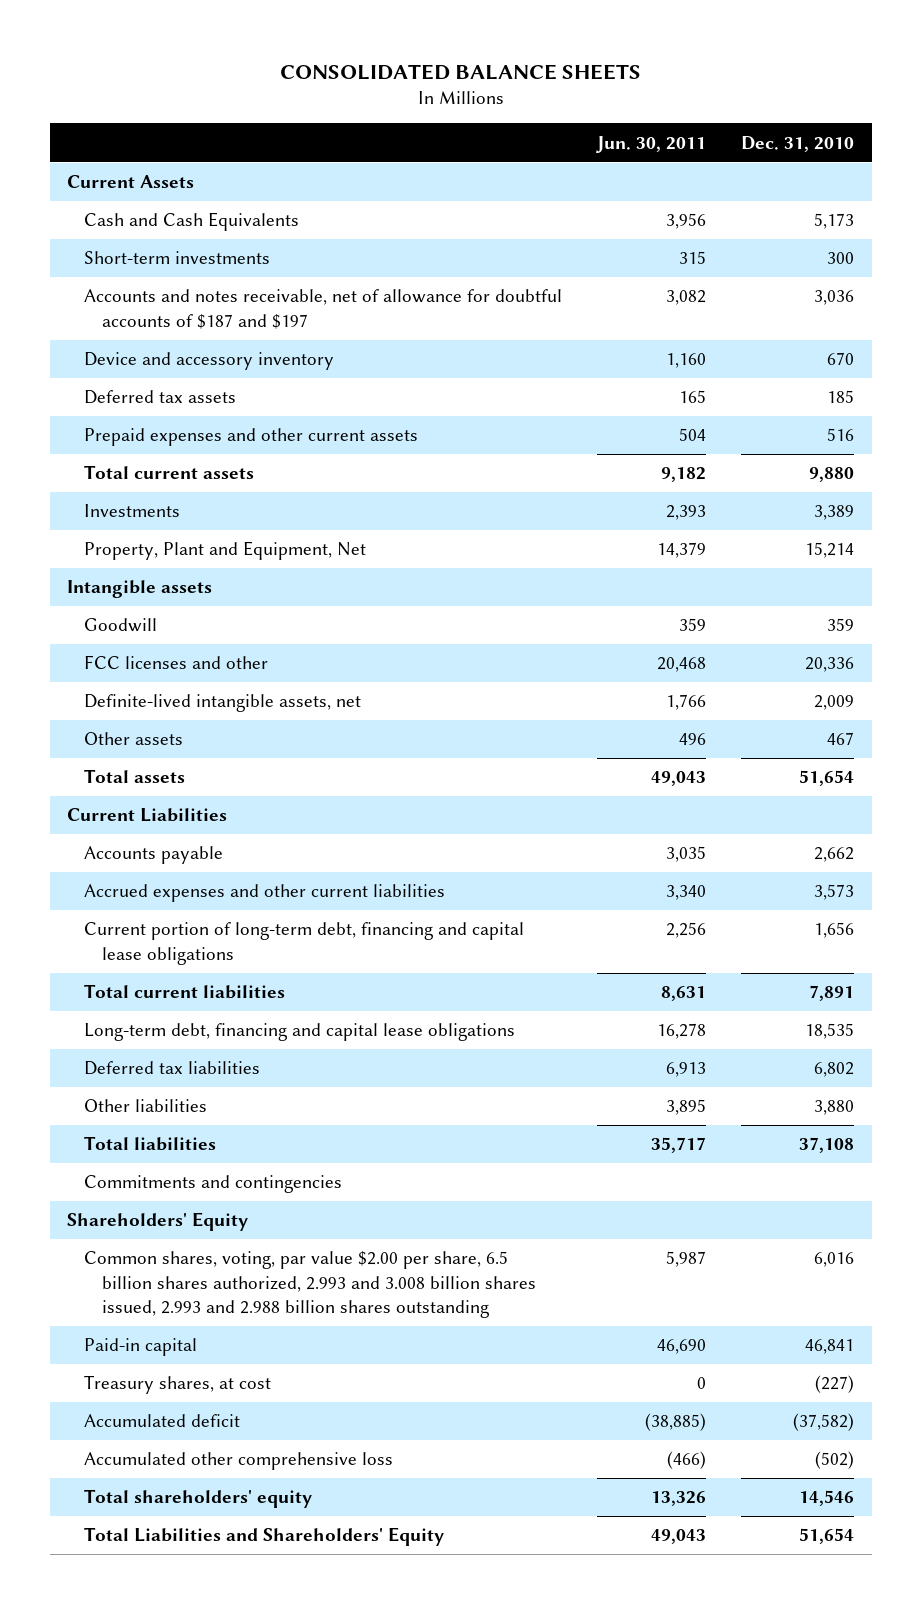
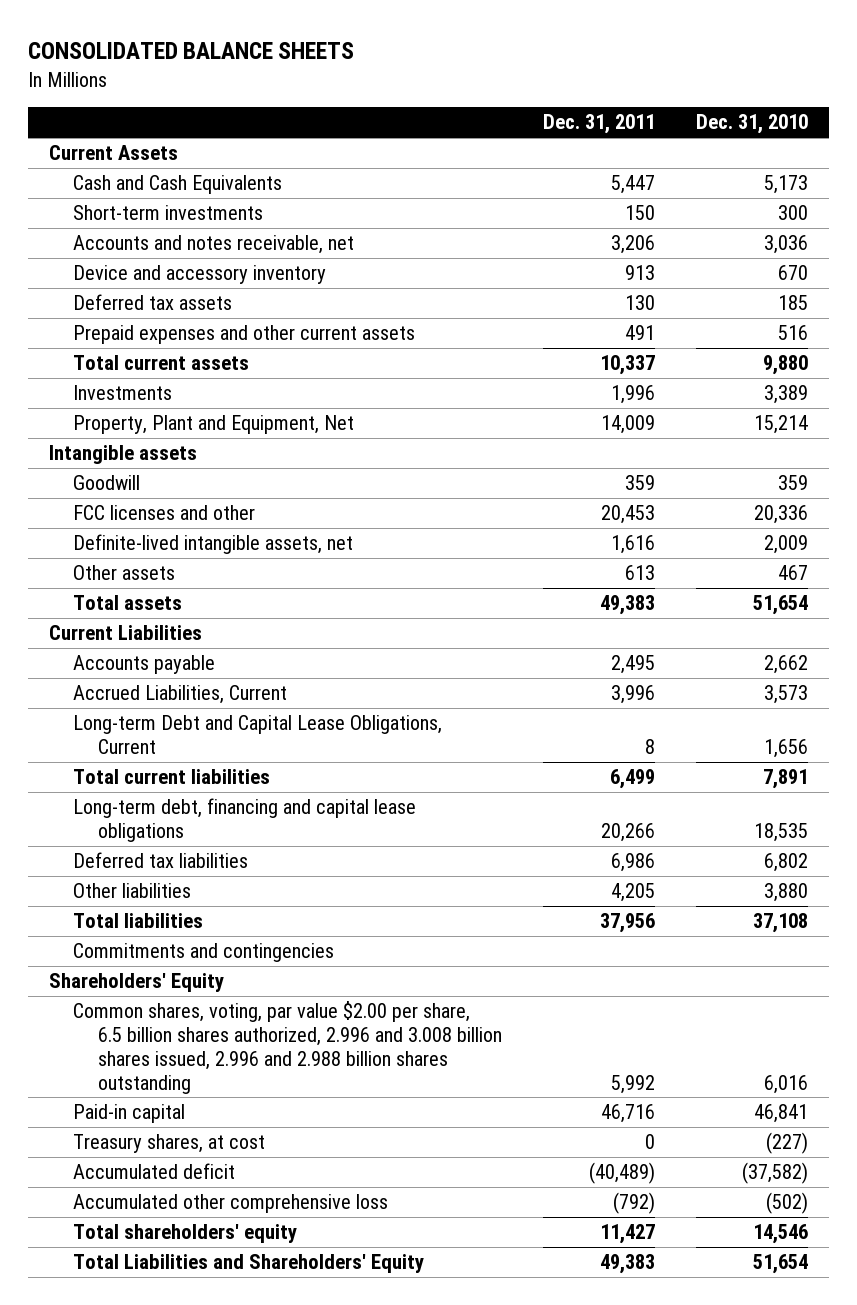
[596,135,707,153] Jun. 30, 2011 -> none
none -> [542,114,655,135] Dec. 31, 2011
[84,289,563,329] Accounts and notes receivable, net of allowance for doubtful accounts of $187 and $197 -> [73,235,355,255] Accounts and notes receivable, net
[84,884,446,903] Accrued expenses and other current liabilities -> [73,685,288,705] Accrued Liabilities, Current
[84,922,525,965] Current portion of long-term debt, financing and capital lease obligations -> [73,715,443,755] Long-term Debt and Capital Lease Obligations, Current
[84,1251,536,1318] Common shares, voting, par value $2.00 per share, 6.5 billion shares authorized, 2.993 and 3.008 billion shares issued, 2.993 and 2.988 billion shares outstanding -> [73,1001,502,1094] Common shares, voting, par value $2.00 per share, 6.5 billion shares authorized, 2.996 and 3.008 billion shares issued, 2.996 and 2.988 billion shares outstanding

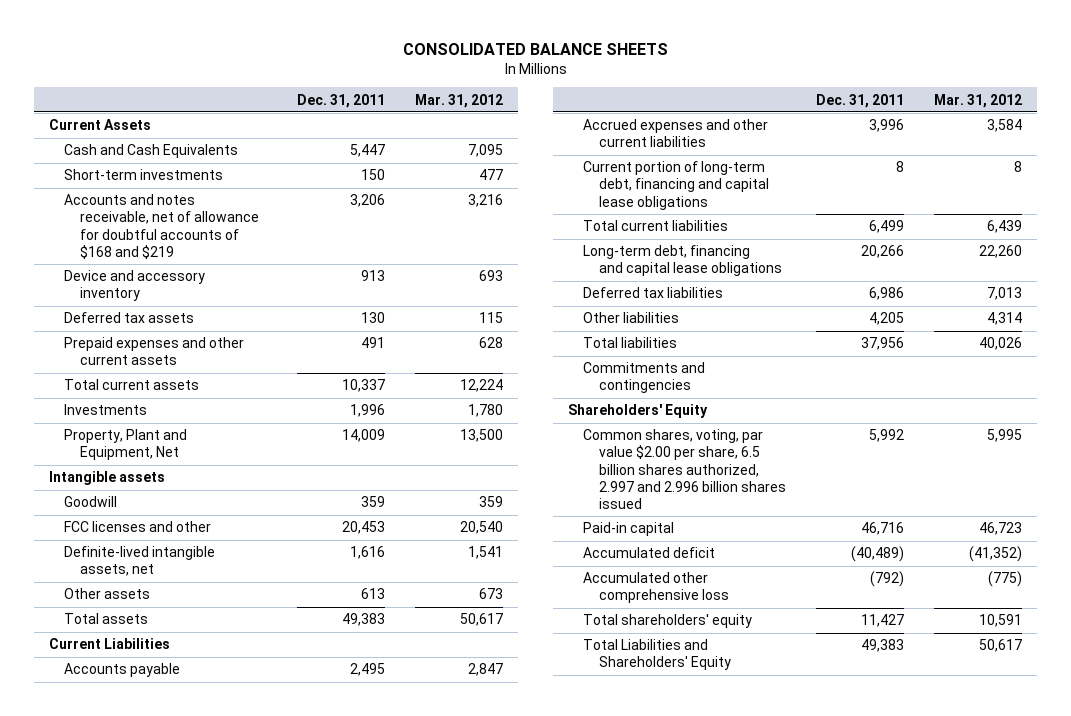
[696,114,809,135] Dec. 31, 2010 -> none
none -> [415,93,504,108] Mar. 31, 2012
[73,235,355,255] Accounts and notes receivable, net -> [64,194,259,259] Accounts and notes receivable, net of allowance for doubtful accounts of $168 and $219
[73,685,288,705] Accrued Liabilities, Current -> [583,119,769,148] Accrued expenses and other current liabilities
[73,715,443,755] Long-term Debt and Capital Lease Obligations, Current -> [583,161,769,210] Current portion of long-term debt, financing and capital lease obligations
[73,1001,502,1094] Common shares, voting, par value $2.00 per share, 6.5 billion shares authorized, 2.996 and 3.008 billion shares issued, 2.996 and 2.988 billion shares outstanding -> [583,429,786,510] Common shares, voting, par value $2.00 per share, 6.5 billion shares authorized, 2.997 and 2.996 billion shares issued
[73,1134,266,1154] Treasury shares, at cost -> none

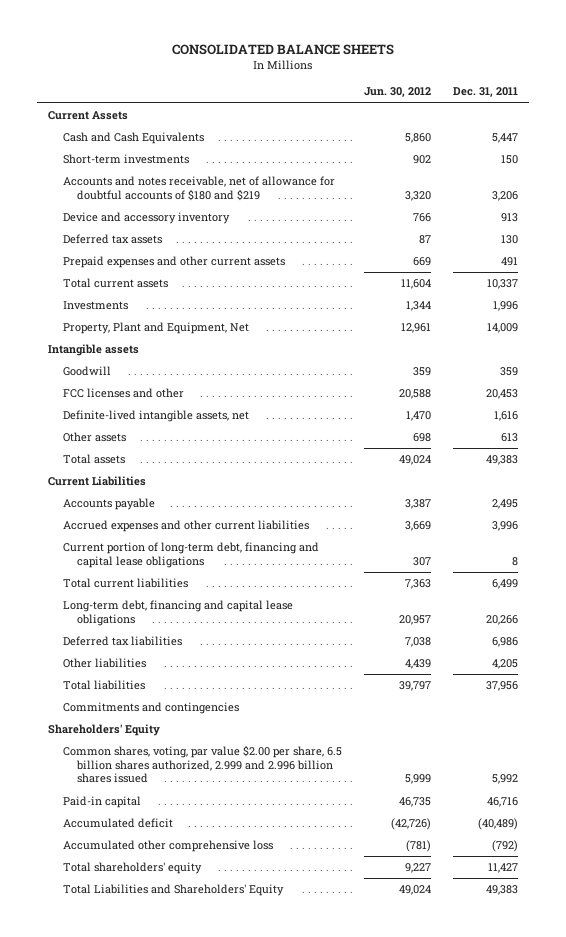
[415,93,504,108] Mar. 31, 2012 -> none
none -> [363,87,431,98] Jun. 30, 2012
[64,194,259,259] Accounts and notes receivable, net of allowance for doubtful accounts of $168 and $219 -> [62,176,335,201] Accounts and notes receivable, net of allowance for doubtful accounts of $180 and $219
[583,429,786,510] Common shares, voting, par value $2.00 per share, 6.5 billion shares authorized, 2.997 and 2.996 billion shares issued -> [62,745,342,784] Common shares, voting, par value $2.00 per share, 6.5 billion shares authorized, 2.999 and 2.996 billion shares issued

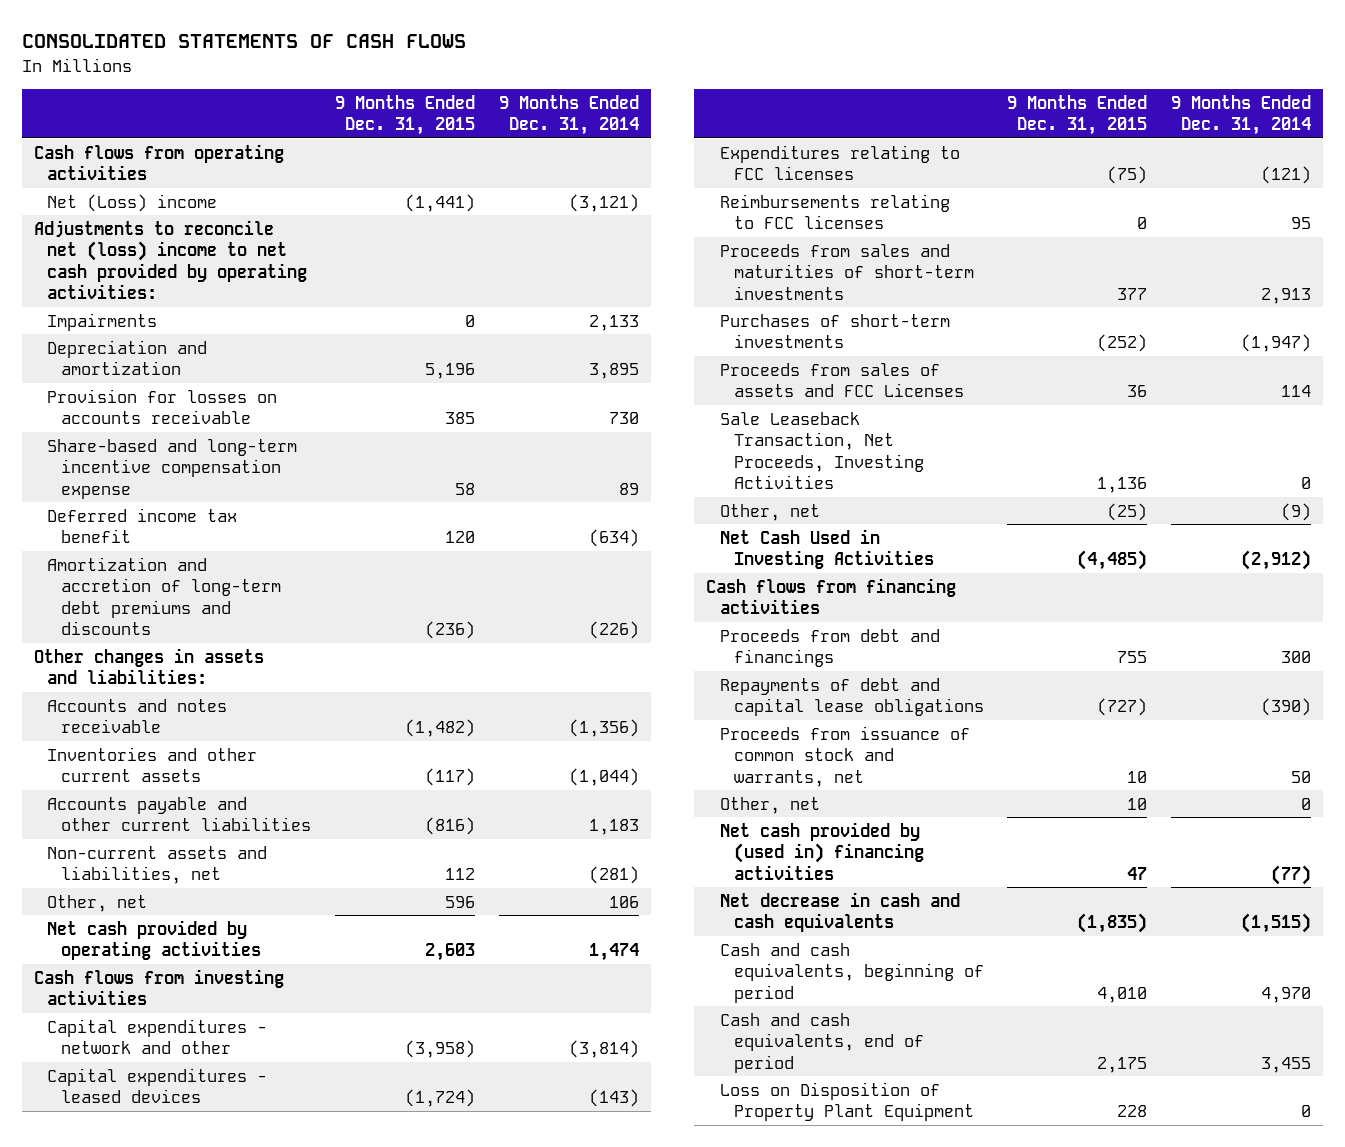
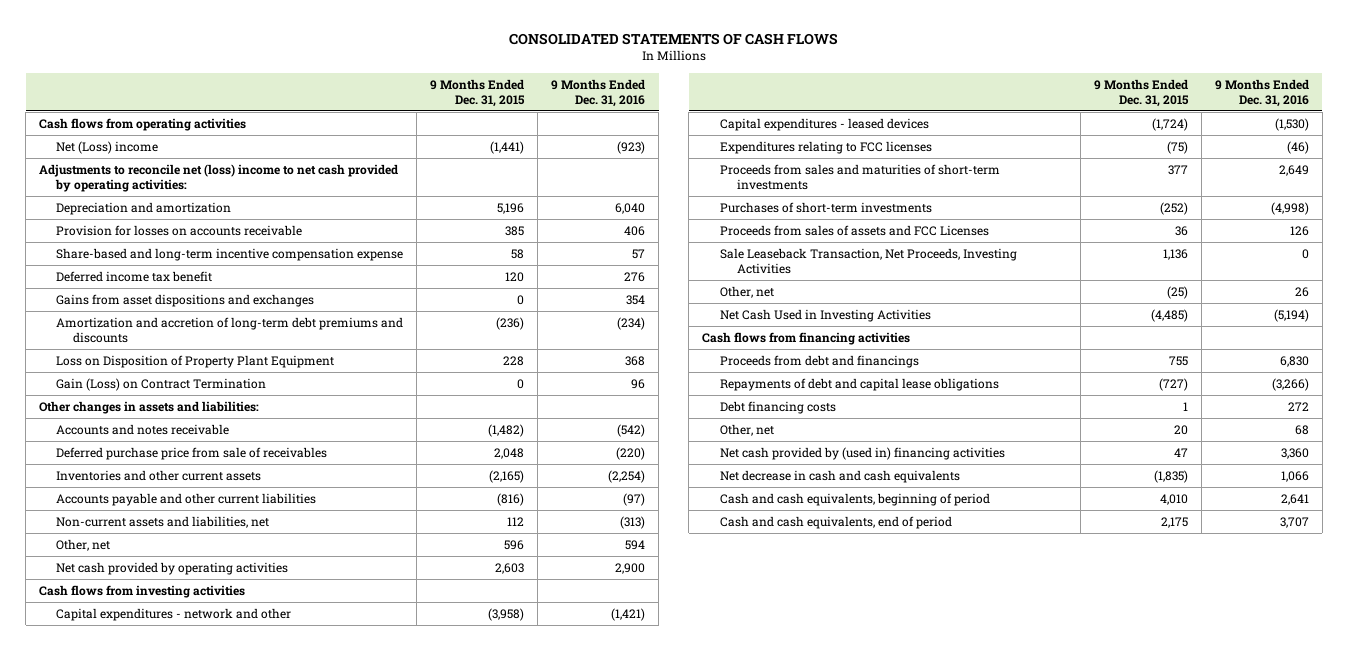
[498,94,639,136] 9 Months Ended Dec. 31, 2014 -> none
none -> [551,78,646,107] 9 Months Ended Dec. 31, 2016
[47,312,158,331] Impairments -> none
none -> [56,294,315,308] Gains from asset dispositions and exchanges
[719,1081,974,1122] Loss on Disposition of Property Plant Equipment -> [56,355,335,369] Loss on Disposition of Property Plant Equipment
none -> [56,378,267,392] Gain (Loss) on Contract Termination
none -> [56,447,328,461] Deferred purchase price from sale of receivables
[425,768,476,787] (117) -> [489,470,525,484] (2,165)
[719,193,950,230] Reimbursements relating to FCC licenses -> none
[719,725,970,787] Proceeds from issuance of common stock and warrants, net -> none
none -> [719,401,836,415] Debt financing costs
[1127,797,1148,810] 10 -> [1173,425,1188,436] 20

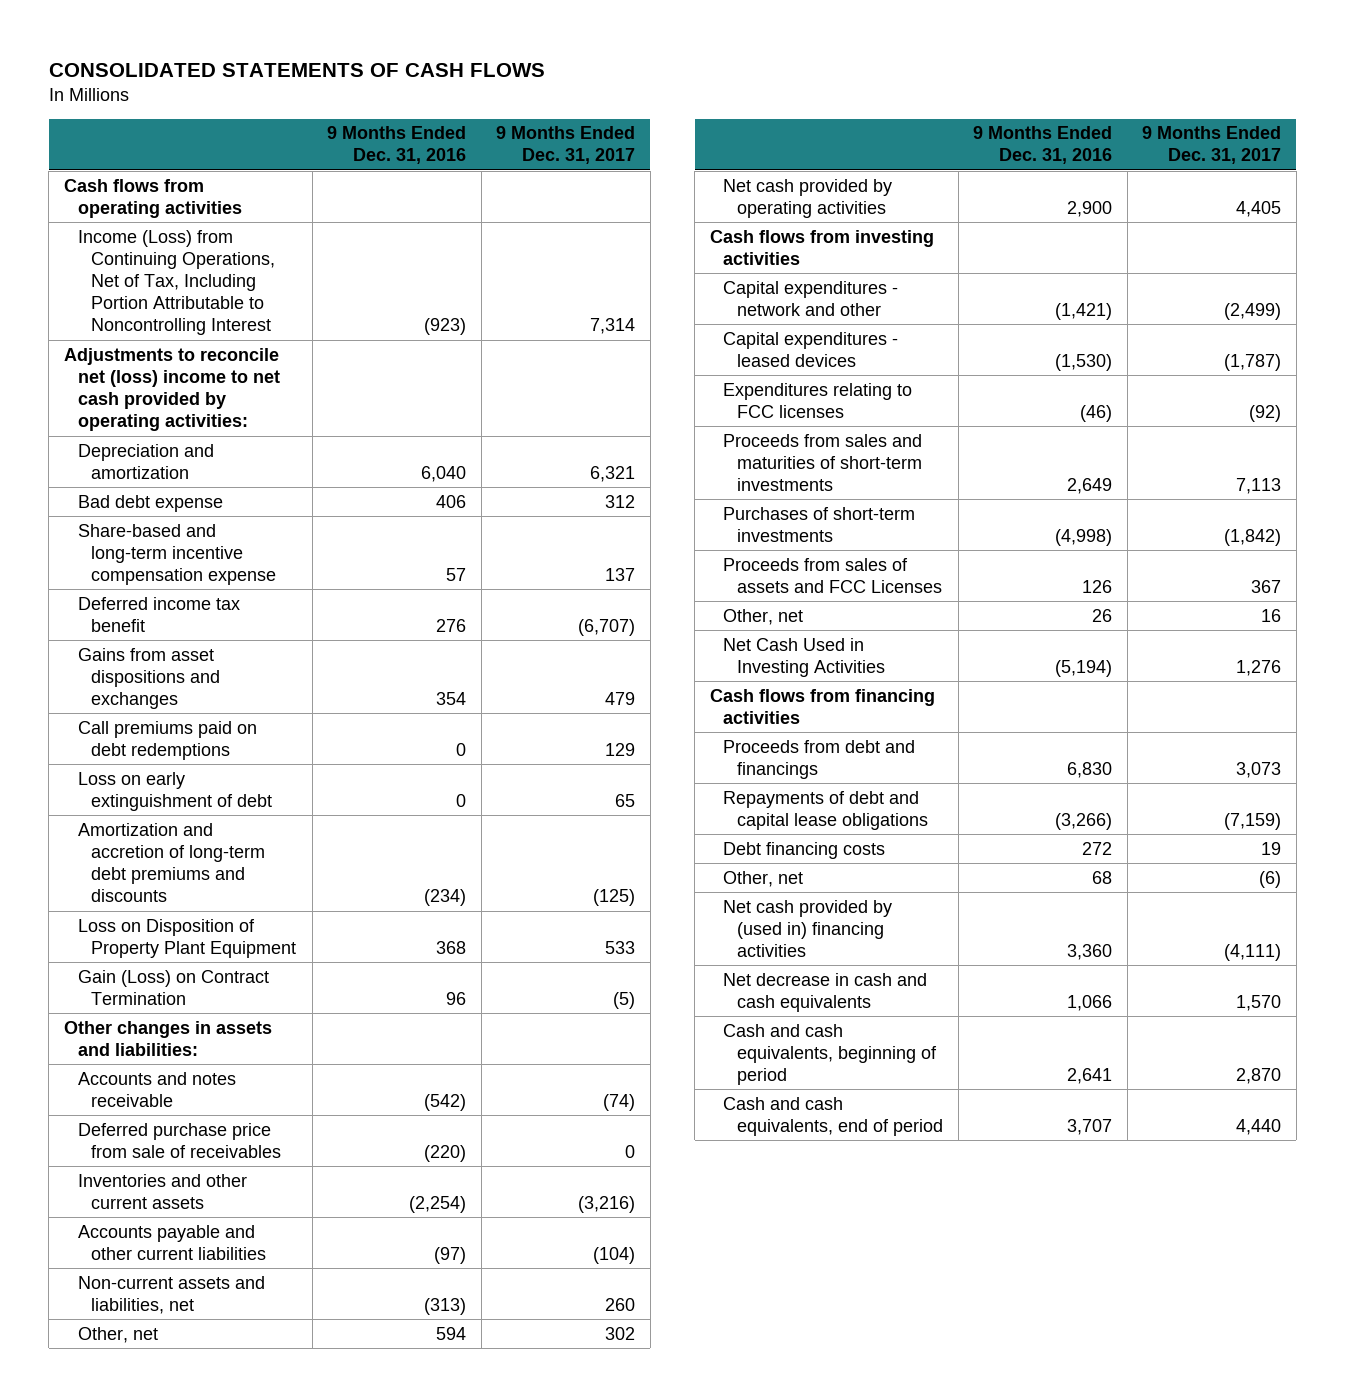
[430,78,526,107] 9 Months Ended Dec. 31, 2015 -> none
none -> [496,126,636,165] 9 Months Ended Dec. 31, 2017
[56,141,159,155] Net (Loss) income -> [77,229,276,336] Income (Loss) from Continuing Operations, Net of Tax, Including Portion Attributable to Noncontrolling Interest
[56,225,303,237] Provision for losses on accounts receivable -> [77,494,223,512] Bad debt expense
none -> [77,720,257,760] Call premiums paid on debt redemptions
none -> [77,771,273,811] Loss on early extinguishment of debt
[719,248,1017,275] Sale Leaseback Transaction, Net Proceeds, Investing Activities -> none

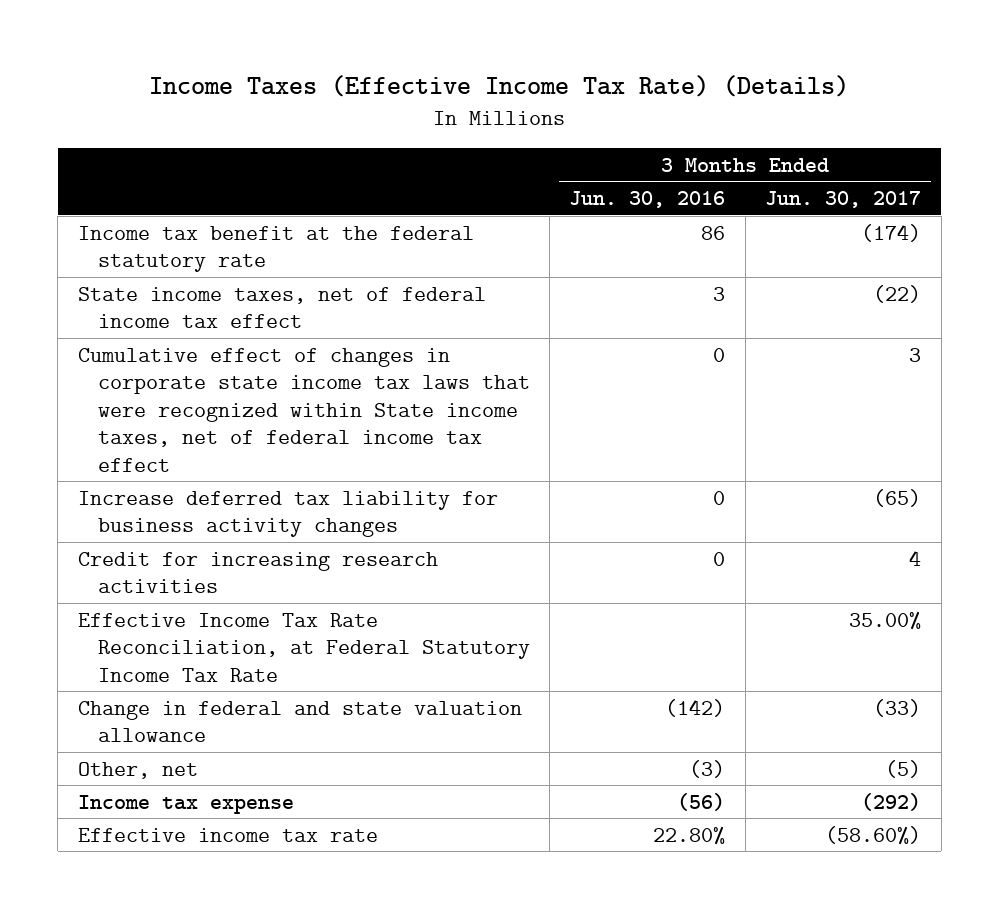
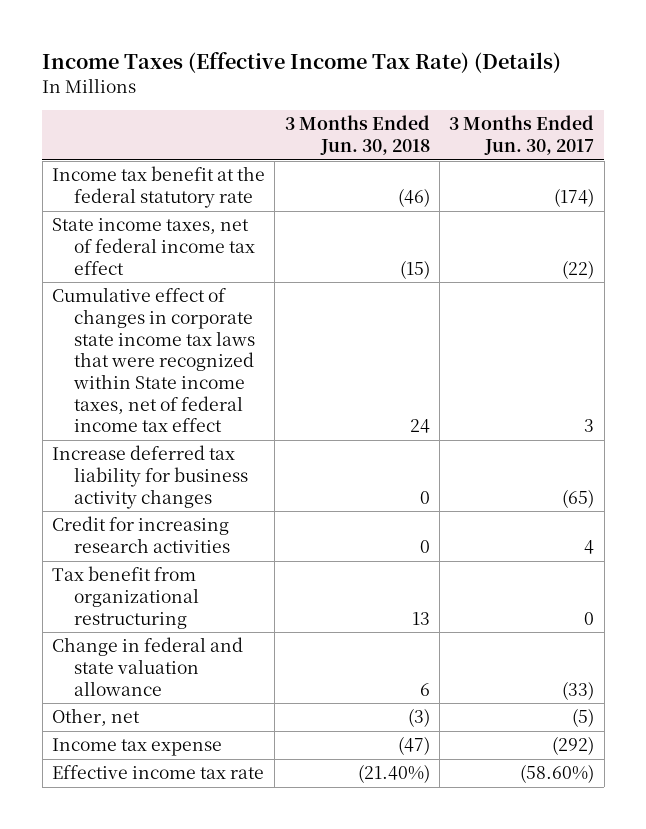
[569,191,726,209] Jun. 30, 2016 -> none
none -> [284,115,430,155] 3 Months Ended Jun. 30, 2018
[77,612,530,682] Effective Income Tax Rate Reconciliation, at Federal Statutory Income Tax Rate -> none
none -> [51,566,200,629] Tax benefit from organizational restructuring

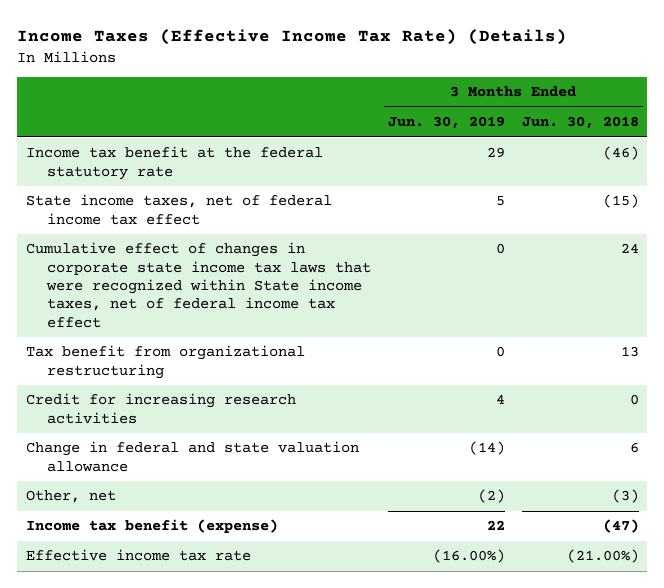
[449,115,595,155] 3 Months Ended Jun. 30, 2017 -> none
none -> [387,116,505,130] Jun. 30, 2019
[51,445,249,509] Increase deferred tax liability for business activity changes -> none
[51,516,231,553] Credit for increasing research activities -> [25,393,296,424] Credit for increasing research activities
[51,738,222,757] Income tax expense -> [25,519,278,534] Income tax benefit (expense)
[357,764,430,784] (21.40%) -> [566,549,639,564] (21.00%)

